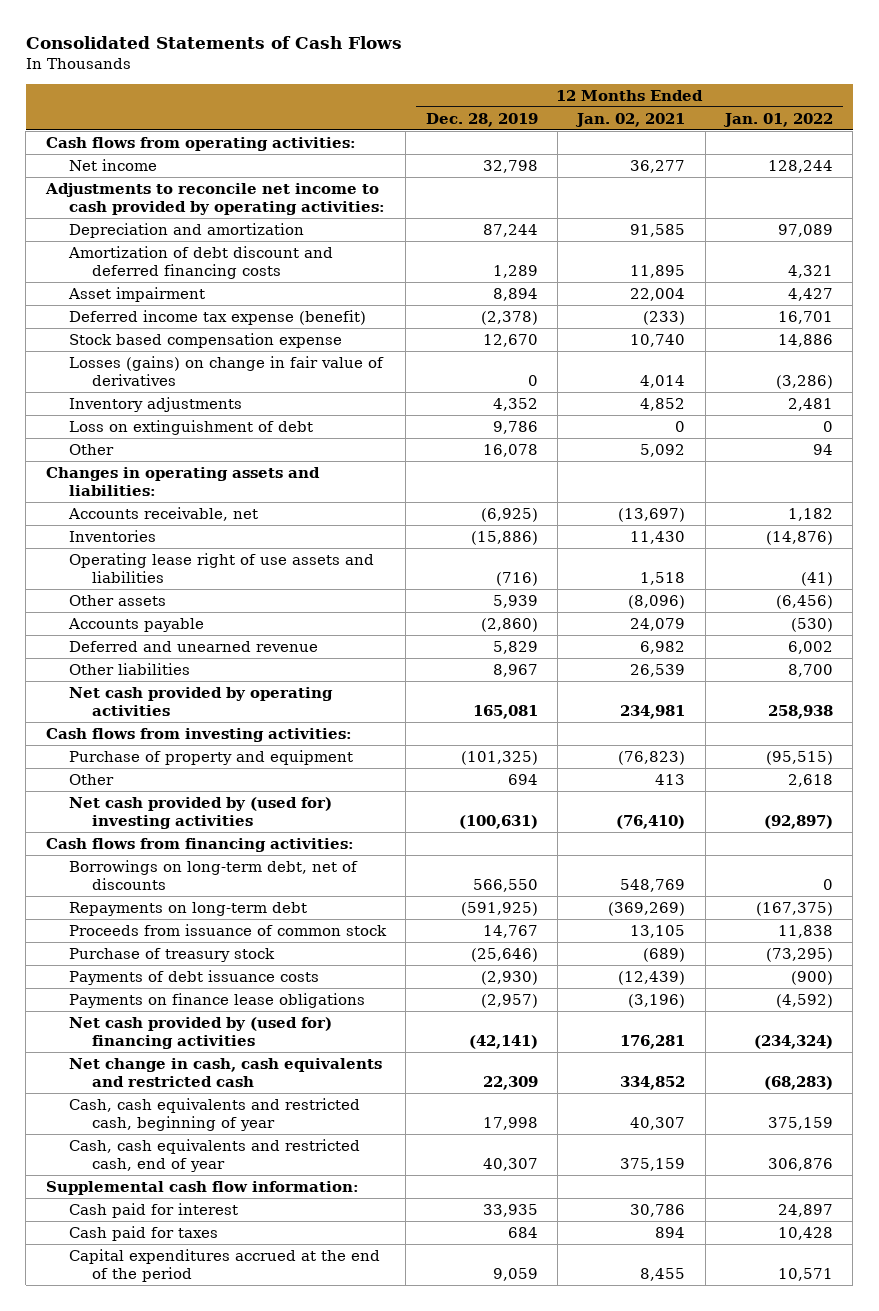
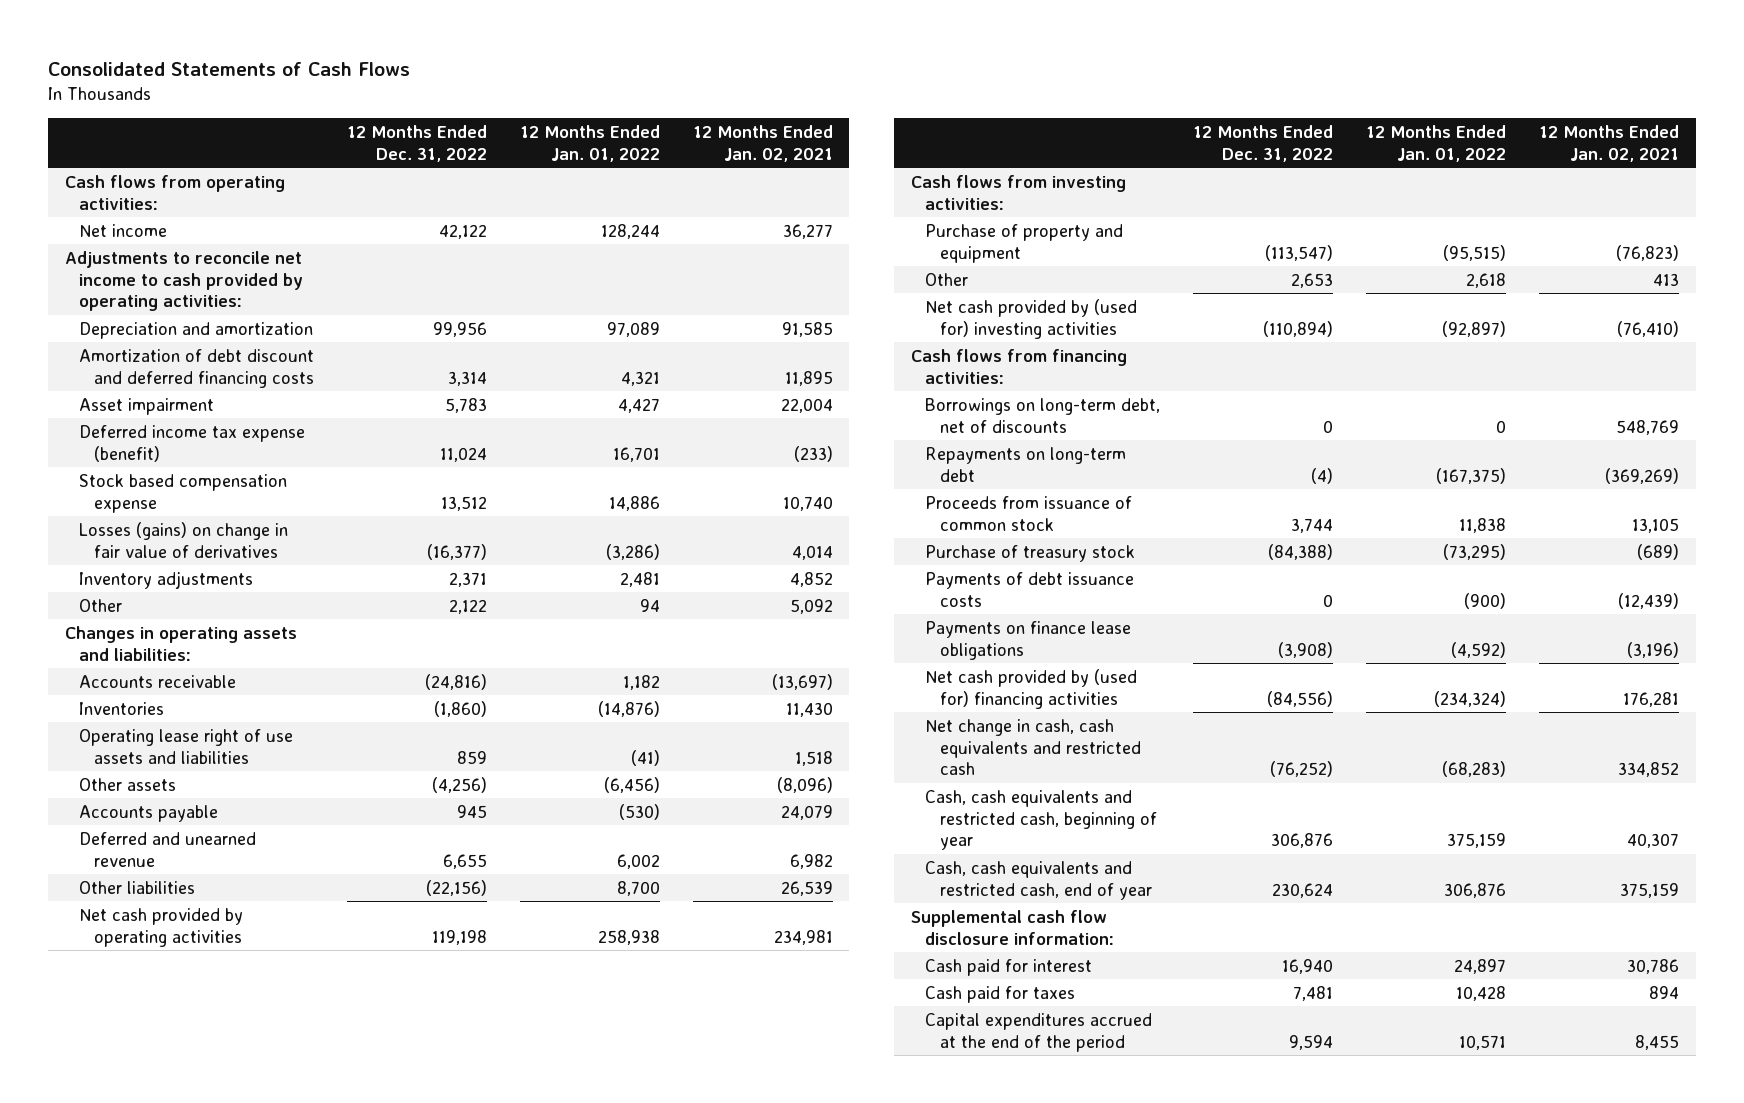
[425,112,538,127] Dec. 28, 2019 -> none
none -> [347,125,488,162] 12 Months Ended Dec. 31, 2022
[68,419,313,435] Loss on extinguishment of debt -> none
[67,506,258,521] Accounts receivable, net -> [79,674,237,688] Accounts receivable
[45,1180,359,1195] Supplemental cash flow information: -> [910,909,1115,945] Supplemental cash flow disclosure information:

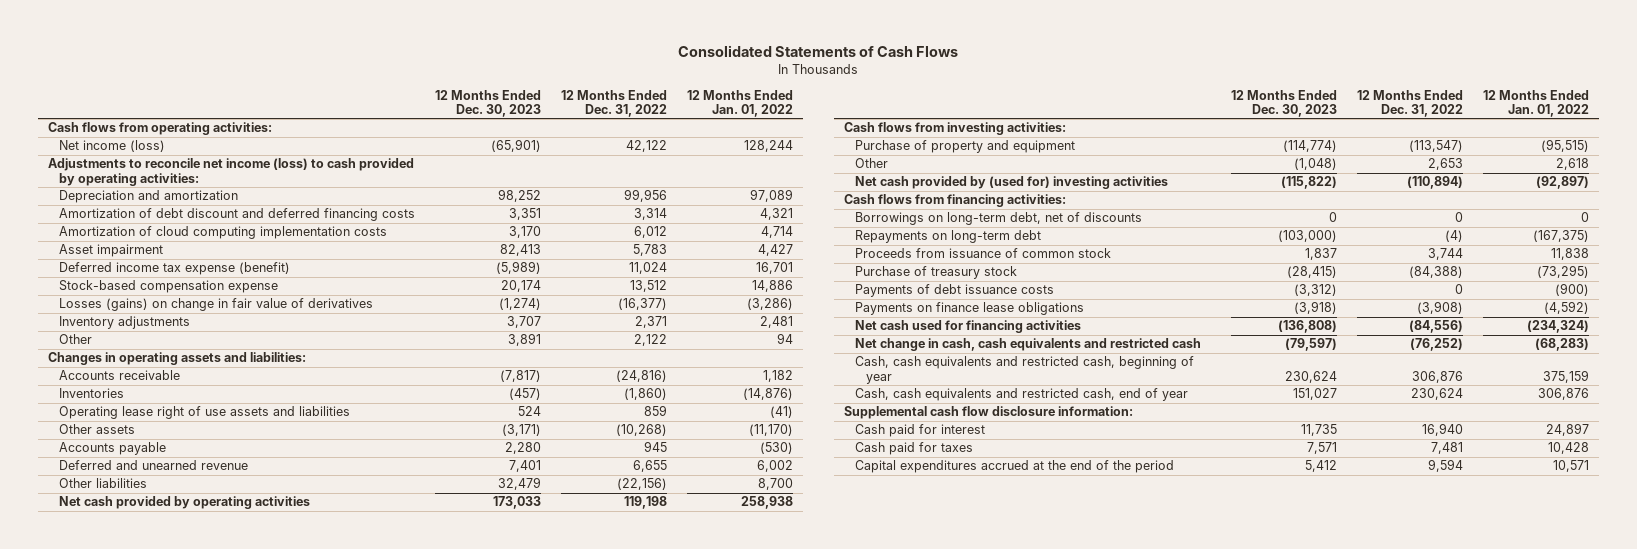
[692,125,833,162] 12 Months Ended Jan. 02, 2021 -> none
none -> [434,89,541,117] 12 Months Ended Dec. 30, 2023
[79,223,168,237] Net income -> [58,140,165,153] Net income (loss)
[64,250,304,312] Adjustments to reconcile net income to cash provided by operating activities: -> [47,158,414,186] Adjustments to reconcile net income (loss) to cash provided by operating activities:
none -> [58,226,387,240] Amortization of cloud computing implementation costs
[79,473,288,513] Stock based compensation expense -> [58,280,278,294] Stock-based compensation expense
[432,776,488,793] (4,256) -> [615,424,667,437] (10,268)
[604,776,661,793] (6,456) -> [748,424,793,437] (11,170)
[925,668,1138,709] Net cash provided by (used for) financing activities -> [855,320,1082,334] Net cash used for financing activities

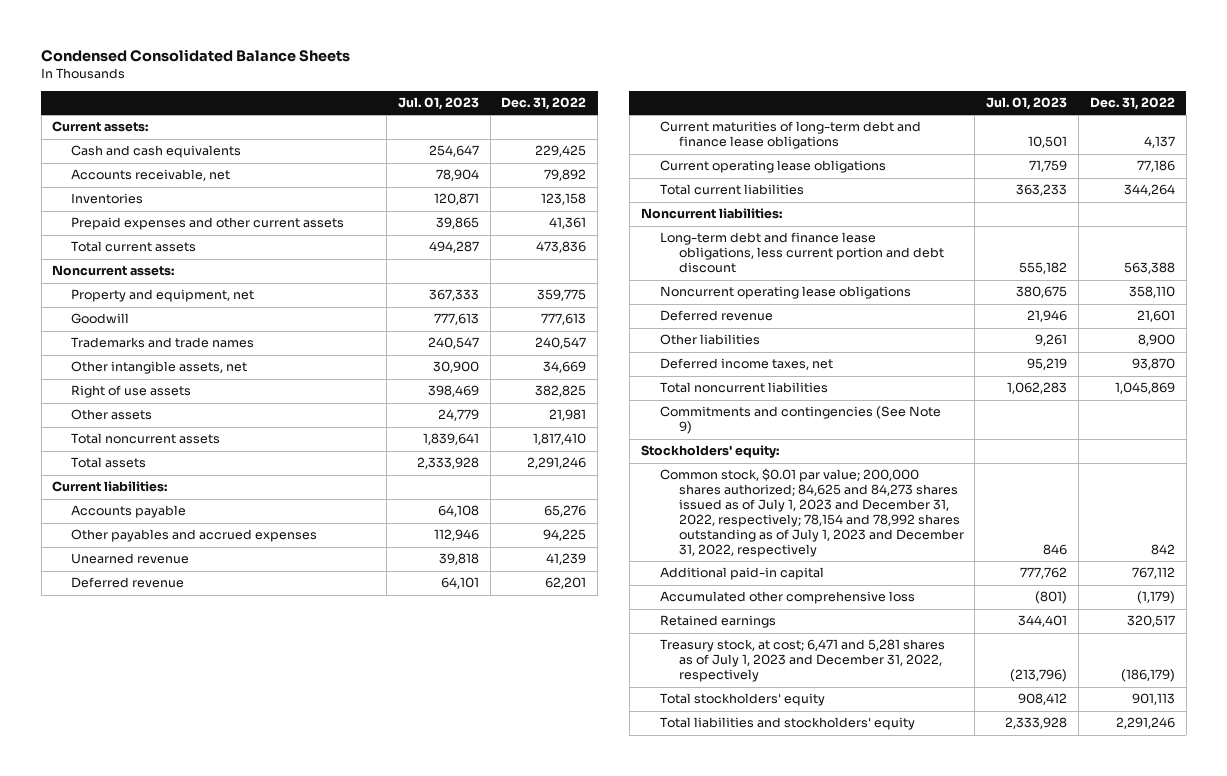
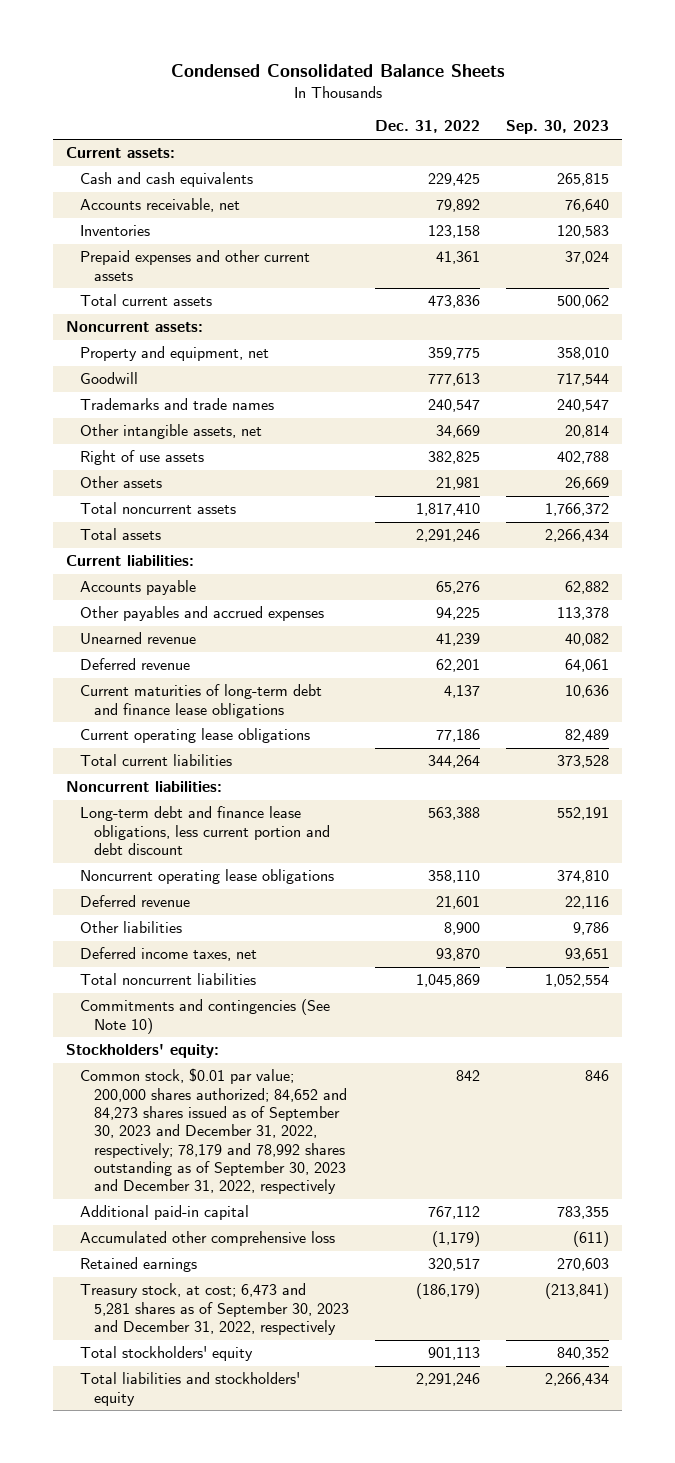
[397,97,479,111] Jul. 01, 2023 -> none
none -> [505,120,609,135] Sep. 30, 2023
[659,406,941,435] Commitments and contingencies (See Note 9) -> [80,999,331,1034] Commitments and contingencies (See Note 10)
[659,468,964,558] Common stock, $0.01 par value; 200,000 shares authorized; 84,625 and 84,273 shares issued as of July 1, 2023 and December 31, 2022, respectively; 78,154 and 78,992 shares outstanding as of July 1, 2023 and December 31, 2022, respectively -> [80,1068,348,1195] Common stock, $0.01 par value; 200,000 shares authorized; 84,652 and 84,273 shares issued as of September 30, 2023 and December 31, 2022, respectively; 78,179 and 78,992 shares outstanding as of September 30, 2023 and December 31, 2022, respectively
[659,639,945,683] Treasury stock, at cost; 6,471 and 5,281 shares as of July 1, 2023 and December 31, 2022, respectively -> [80,1283,350,1336] Treasury stock, at cost; 6,473 and 5,281 shares as of September 30, 2023 and December 31, 2022, respectively

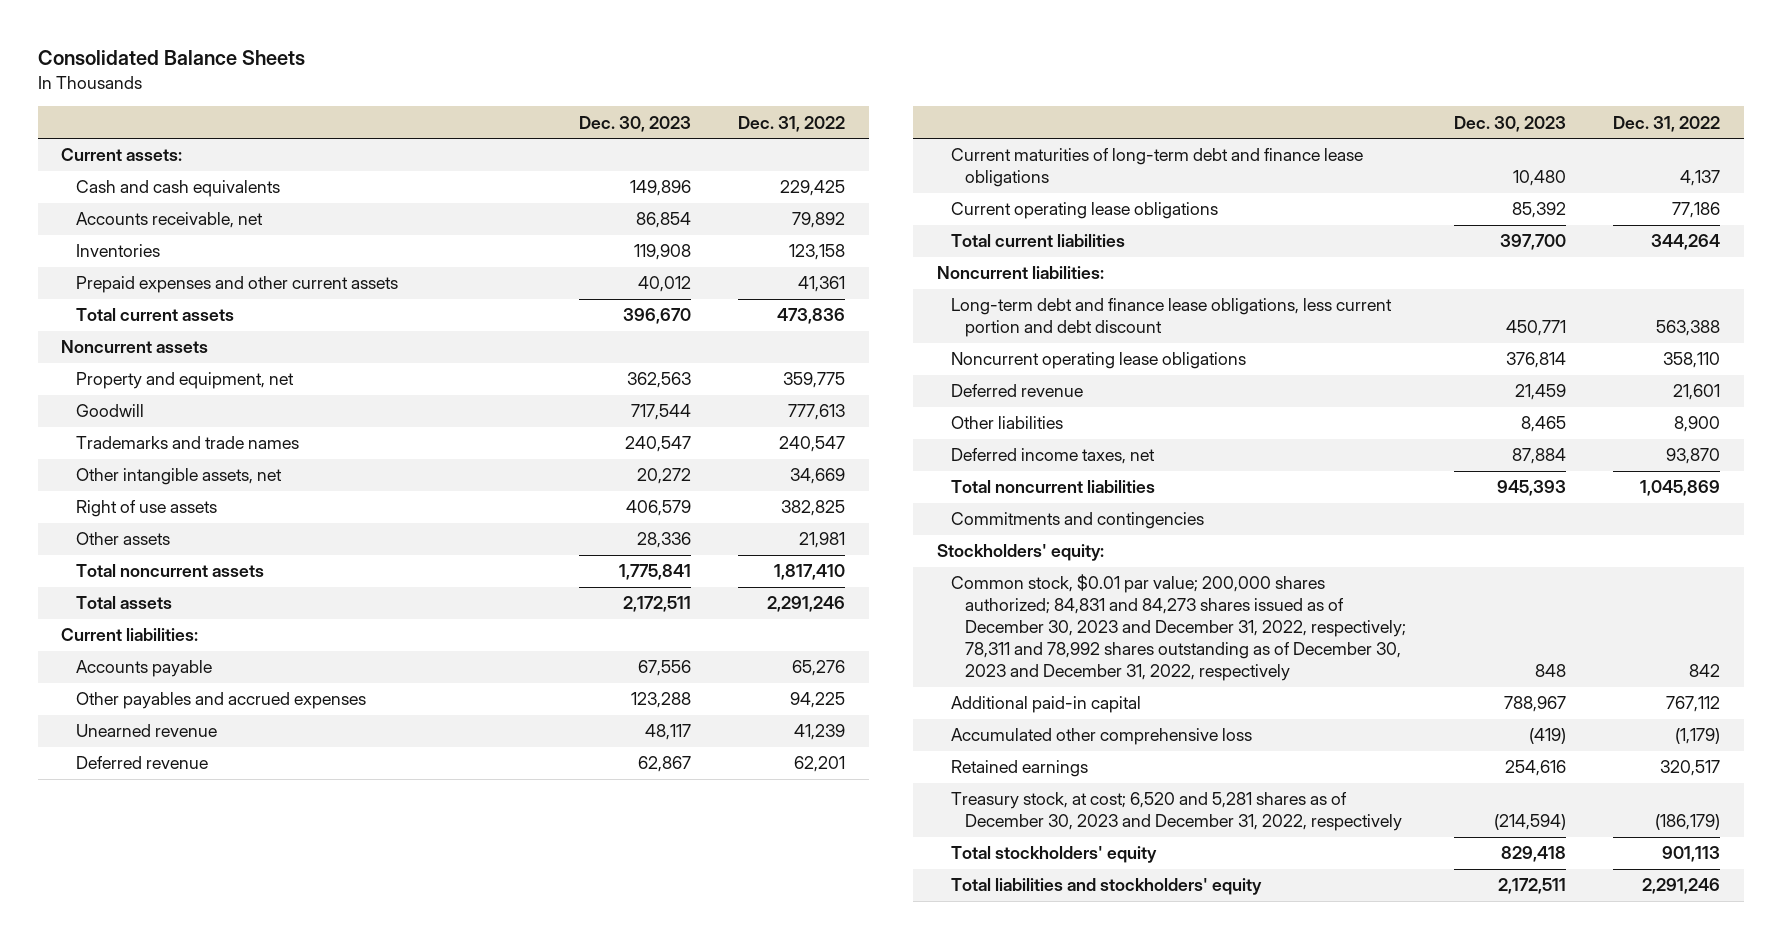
[170,64,505,78] Condensed Consolidated Balance Sheets -> [37,49,305,65] Consolidated Balance Sheets
[505,120,609,135] Sep. 30, 2023 -> none
none -> [578,115,691,132] Dec. 30, 2023
[66,321,204,333] Noncurrent assets: -> [61,340,209,354] Noncurrent assets
[80,999,331,1034] Commitments and contingencies (See Note 10) -> [950,512,1204,530] Commitments and contingencies
[80,1068,348,1195] Common stock, $0.01 par value; 200,000 shares authorized; 84,652 and 84,273 shares issued as of September 30, 2023 and December 31, 2022, respectively; 78,179 and 78,992 shares outstanding as of September 30, 2023 and December 31, 2022, respectively -> [950,574,1407,682] Common stock, $0.01 par value; 200,000 shares authorized; 84,831 and 84,273 shares issued as of December 30, 2023 and December 31, 2022, respectively; 78,311 and 78,992 shares outstanding as of December 30, 2023 and December 31, 2022, respectively
[80,1283,350,1336] Treasury stock, at cost; 6,473 and 5,281 shares as of September 30, 2023 and December 31, 2022, respectively -> [950,792,1403,832] Treasury stock, at cost; 6,520 and 5,281 shares as of December 30, 2023 and December 31, 2022, respectively

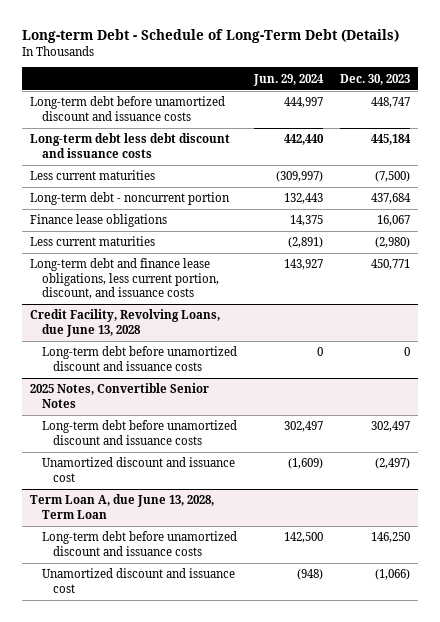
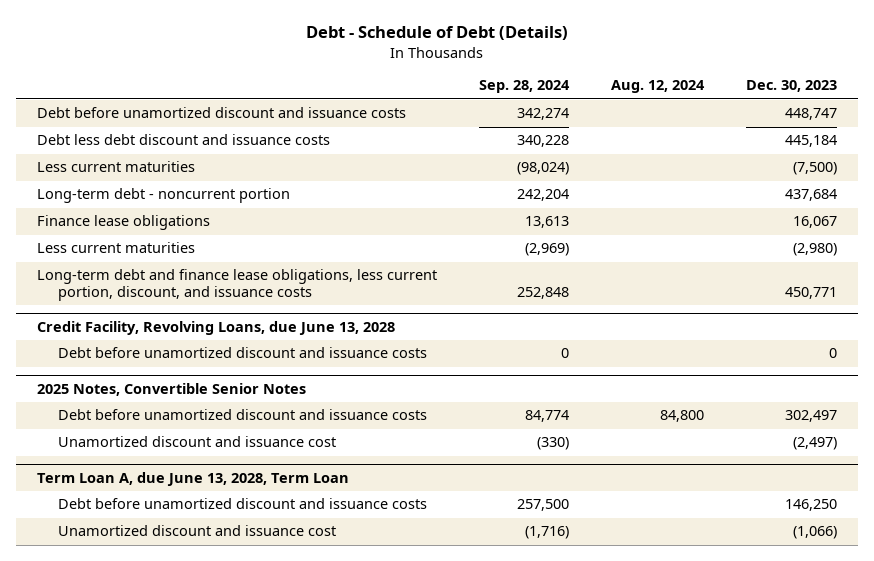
[21,28,399,43] Long-term Debt - Schedule of Long-Term Debt (Details) -> [306,26,569,41] Debt - Schedule of Debt (Details)
[252,73,324,86] Jun. 29, 2024 -> none
none -> [478,80,570,94] Sep. 28, 2024
none -> [611,80,706,94] Aug. 12, 2024
[30,96,226,121] Long-term debt before unamortized discount and issuance costs -> [36,107,406,119] Debt before unamortized discount and issuance costs
[30,133,231,158] Long-term debt less debt discount and issuance costs -> [36,134,330,146] Debt less debt discount and issuance costs
[41,346,237,371] Long-term debt before unamortized discount and issuance costs -> [58,347,428,359] Debt before unamortized discount and issuance costs
[41,420,237,445] Long-term debt before unamortized discount and issuance costs -> [58,409,428,421] Debt before unamortized discount and issuance costs
[41,531,237,556] Long-term debt before unamortized discount and issuance costs -> [58,498,428,510] Debt before unamortized discount and issuance costs

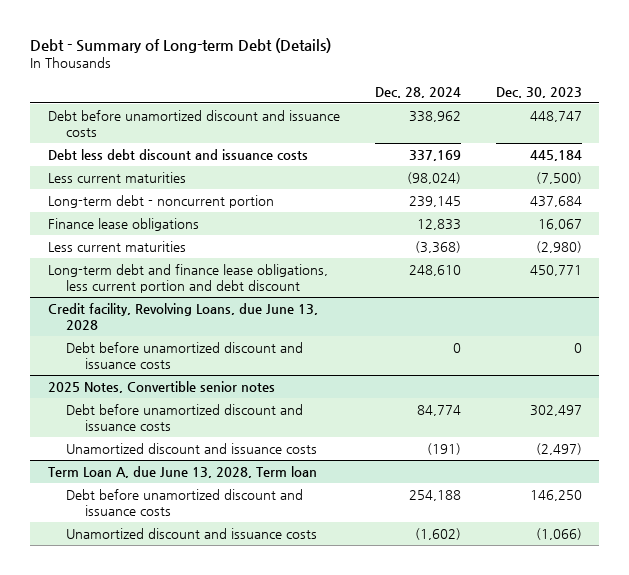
[306,26,569,41] Debt - Schedule of Debt (Details) -> [30,37,332,53] Debt - Summary of Long-term Debt (Details)
[478,80,570,94] Sep. 28, 2024 -> none
[611,80,706,94] Aug. 12, 2024 -> none
none -> [374,86,461,98] Dec. 28, 2024
[36,269,437,302] Long-term debt and finance lease obligations, less current portion, discount, and issuance costs -> [47,263,328,293] Long-term debt and finance lease obligations, less current portion and debt discount
[36,320,395,335] Credit Facility, Revolving Loans, due June 13, 2028 -> [47,302,318,330] Credit facility, Revolving Loans, due June 13, 2028
[36,382,306,396] 2025 Notes, Convertible Senior Notes -> [47,380,275,393] 2025 Notes, Convertible senior notes
[58,436,337,448] Unamortized discount and issuance cost -> [66,442,318,454] Unamortized discount and issuance costs
[36,471,349,486] Term Loan A, due June 13, 2028, Term Loan -> [47,465,317,478] Term Loan A, due June 13, 2028, Term loan
[58,525,337,537] Unamortized discount and issuance cost -> [66,527,318,539] Unamortized discount and issuance costs

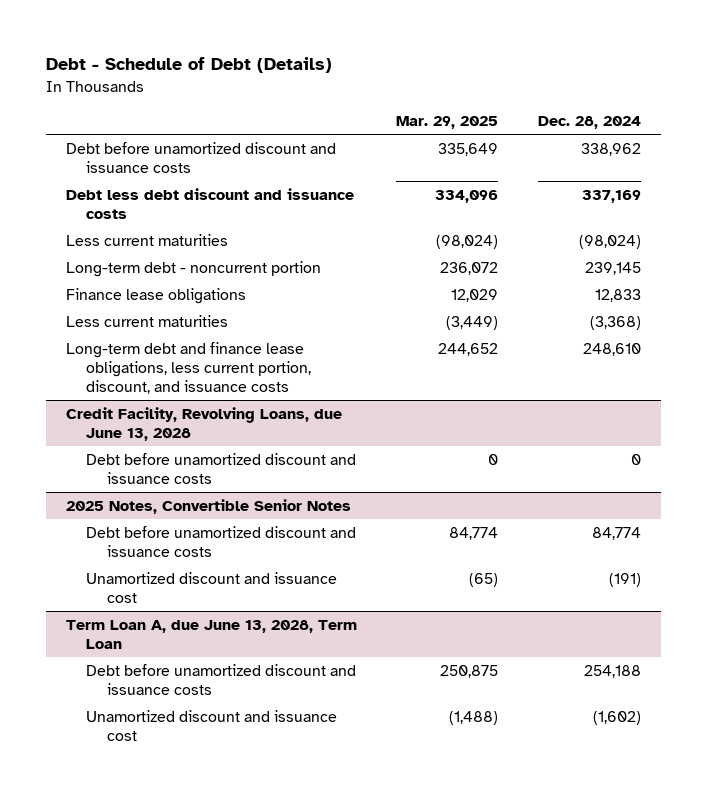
[30,37,332,53] Debt - Summary of Long-term Debt (Details) -> [45,57,332,74] Debt - Schedule of Debt (Details)
[495,86,582,98] Dec. 30, 2023 -> none
none -> [396,116,499,130] Mar. 29, 2025
[47,263,328,293] Long-term debt and finance lease obligations, less current portion and debt discount -> [65,341,312,395] Long-term debt and finance lease obligations, less current portion, discount, and issuance costs
[47,302,318,330] Credit facility, Revolving Loans, due June 13, 2028 -> [65,406,342,442] Credit Facility, Revolving Loans, due June 13, 2028
[47,380,275,393] 2025 Notes, Convertible senior notes -> [65,498,351,514] 2025 Notes, Convertible Senior Notes
[66,442,318,454] Unamortized discount and issuance costs -> [86,571,338,604] Unamortized discount and issuance cost
[47,465,317,478] Term Loan A, due June 13, 2028, Term loan -> [65,619,357,650] Term Loan A, due June 13, 2028, Term Loan
[66,527,318,539] Unamortized discount and issuance costs -> [86,709,338,742] Unamortized discount and issuance cost

